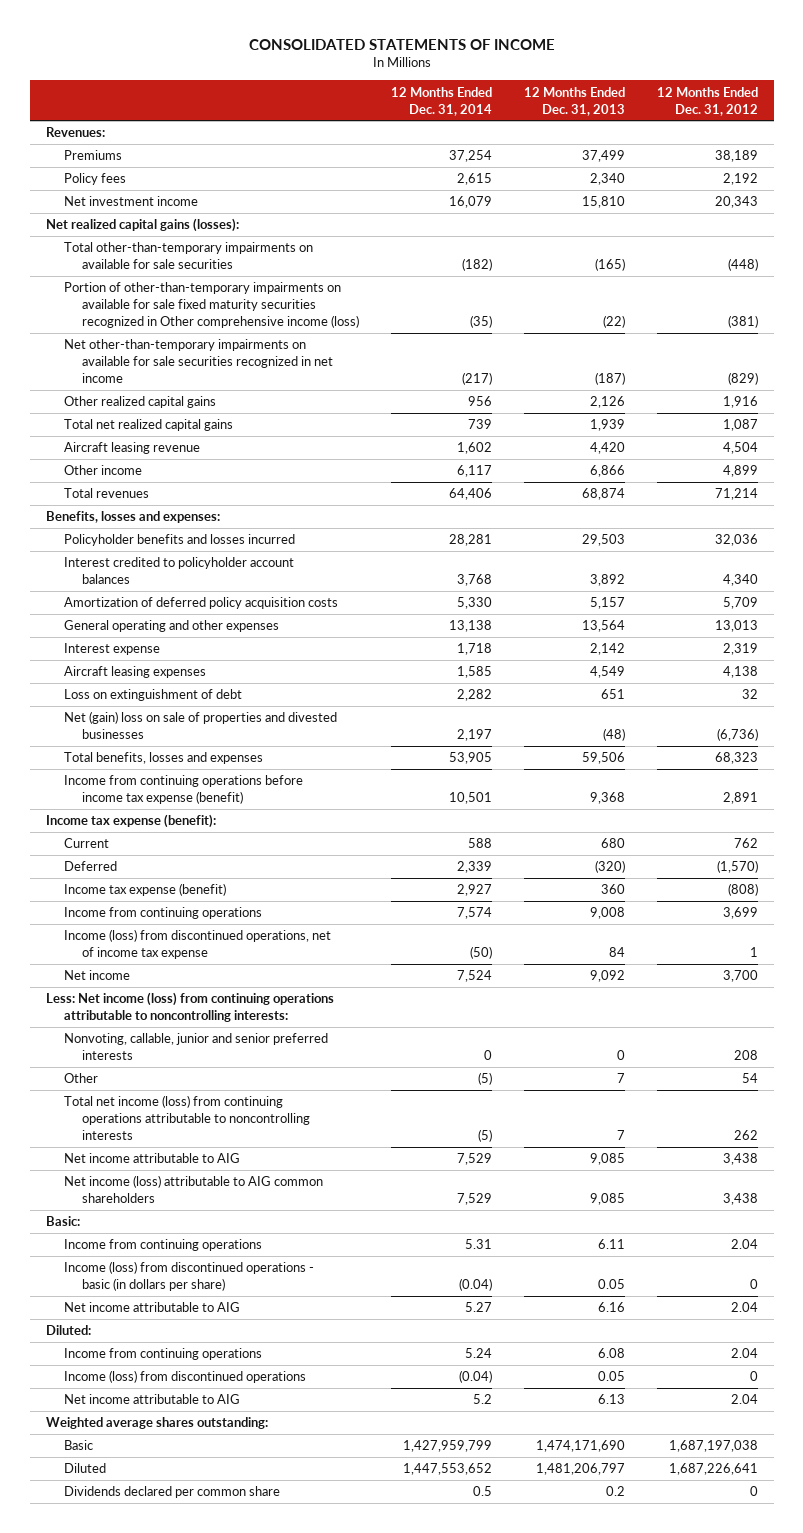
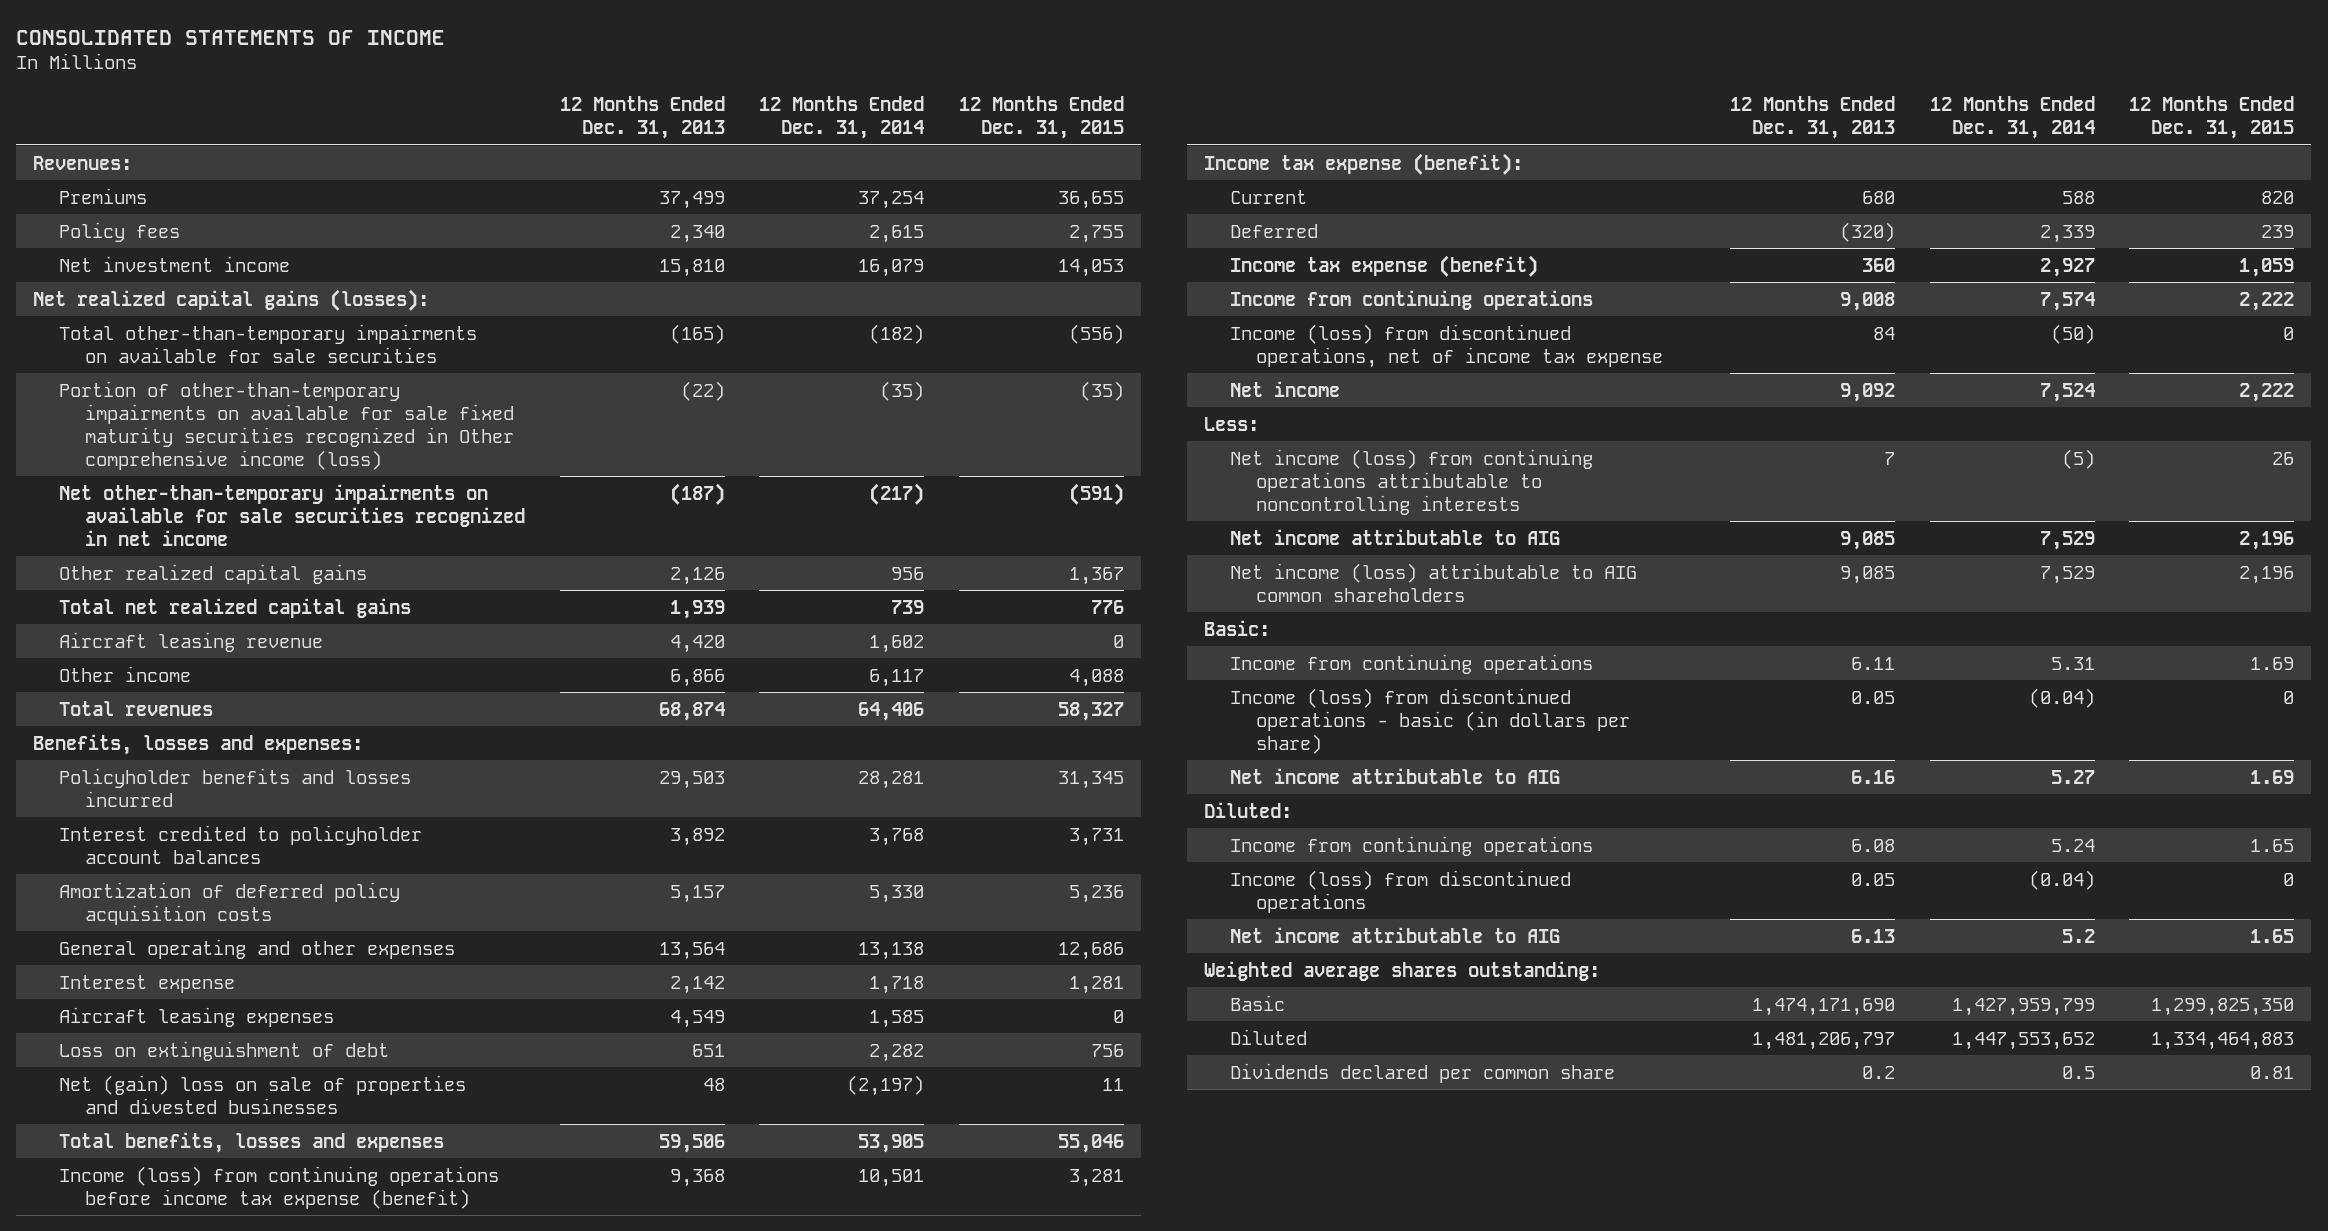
[656,86,758,116] 12 Months Ended Dec. 31, 2012 -> none
none -> [958,96,1124,140] 12 Months Ended Dec. 31, 2015
[456,729,492,742] 2,197 -> [847,1074,925,1096] (2,197)
[602,728,625,742] (48) -> [702,1077,725,1091] 48
[63,775,303,805] Income from continuing operations before income tax expense (benefit) -> [59,1165,500,1209] Income (loss) from continuing operations before income tax expense (benefit)
[45,992,334,1023] Less: Net income (loss) from continuing operations attributable to noncontrolling interests: -> none
[63,1033,328,1061] Nonvoting, callable, junior and senior preferred interests -> none
[63,1073,98,1084] Other -> none
none -> [1203,416,1259,431] Less:
[63,1095,310,1140] Total net income (loss) from continuing operations attributable to noncontrolling interests -> [1229,448,1593,515] Net income (loss) from continuing operations attributable to noncontrolling interests

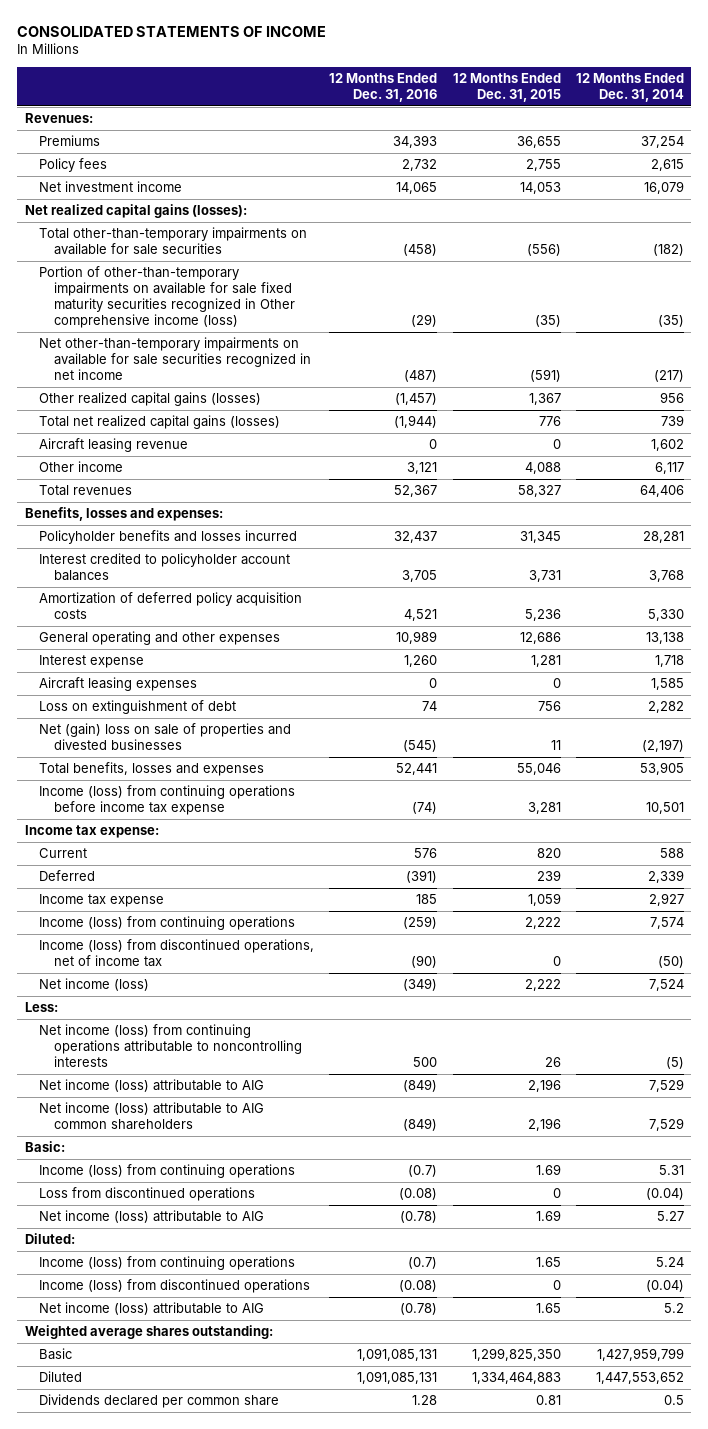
[559,96,725,140] 12 Months Ended Dec. 31, 2013 -> none
none -> [329,72,438,103] 12 Months Ended Dec. 31, 2016
[59,563,368,584] Other realized capital gains -> [39,391,262,406] Other realized capital gains (losses)
[59,597,412,618] Total net realized capital gains -> [39,414,281,429] Total net realized capital gains (losses)
[59,1165,500,1209] Income (loss) from continuing operations before income tax expense (benefit) -> [39,784,296,816] Income (loss) from continuing operations before income tax expense
[1203,152,1523,175] Income tax expense (benefit): -> [24,824,159,838] Income tax expense:
[1229,254,1538,277] Income tax expense (benefit) -> [39,893,165,907] Income tax expense
[1229,289,1593,310] Income from continuing operations -> [39,915,296,930] Income (loss) from continuing operations
[1229,323,1663,368] Income (loss) from discontinued operations, net of income tax expense -> [39,938,315,968] Income (loss) from discontinued operations, net of income tax
[1229,380,1340,397] Net income -> [39,977,150,991] Net income (loss)
[1229,528,1560,545] Net income attributable to AIG -> [39,1078,265,1092] Net income (loss) attributable to AIG
[1229,653,1593,674] Income from continuing operations -> [39,1163,296,1178] Income (loss) from continuing operations
[1229,687,1630,754] Income (loss) from discontinued operations - basic (in dollars per share) -> [39,1186,256,1201] Loss from discontinued operations
[1229,767,1560,784] Net income attributable to AIG -> [39,1209,265,1223] Net income (loss) attributable to AIG
[1229,835,1593,856] Income from continuing operations -> [39,1255,296,1270] Income (loss) from continuing operations
[1229,926,1560,943] Net income attributable to AIG -> [39,1301,265,1315] Net income (loss) attributable to AIG

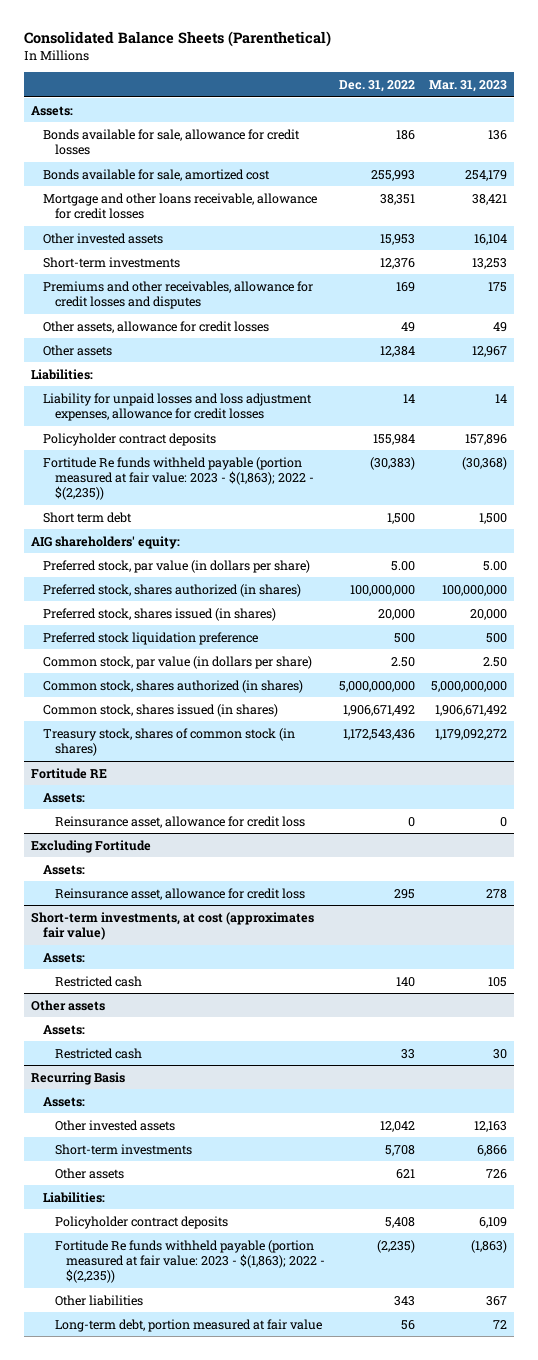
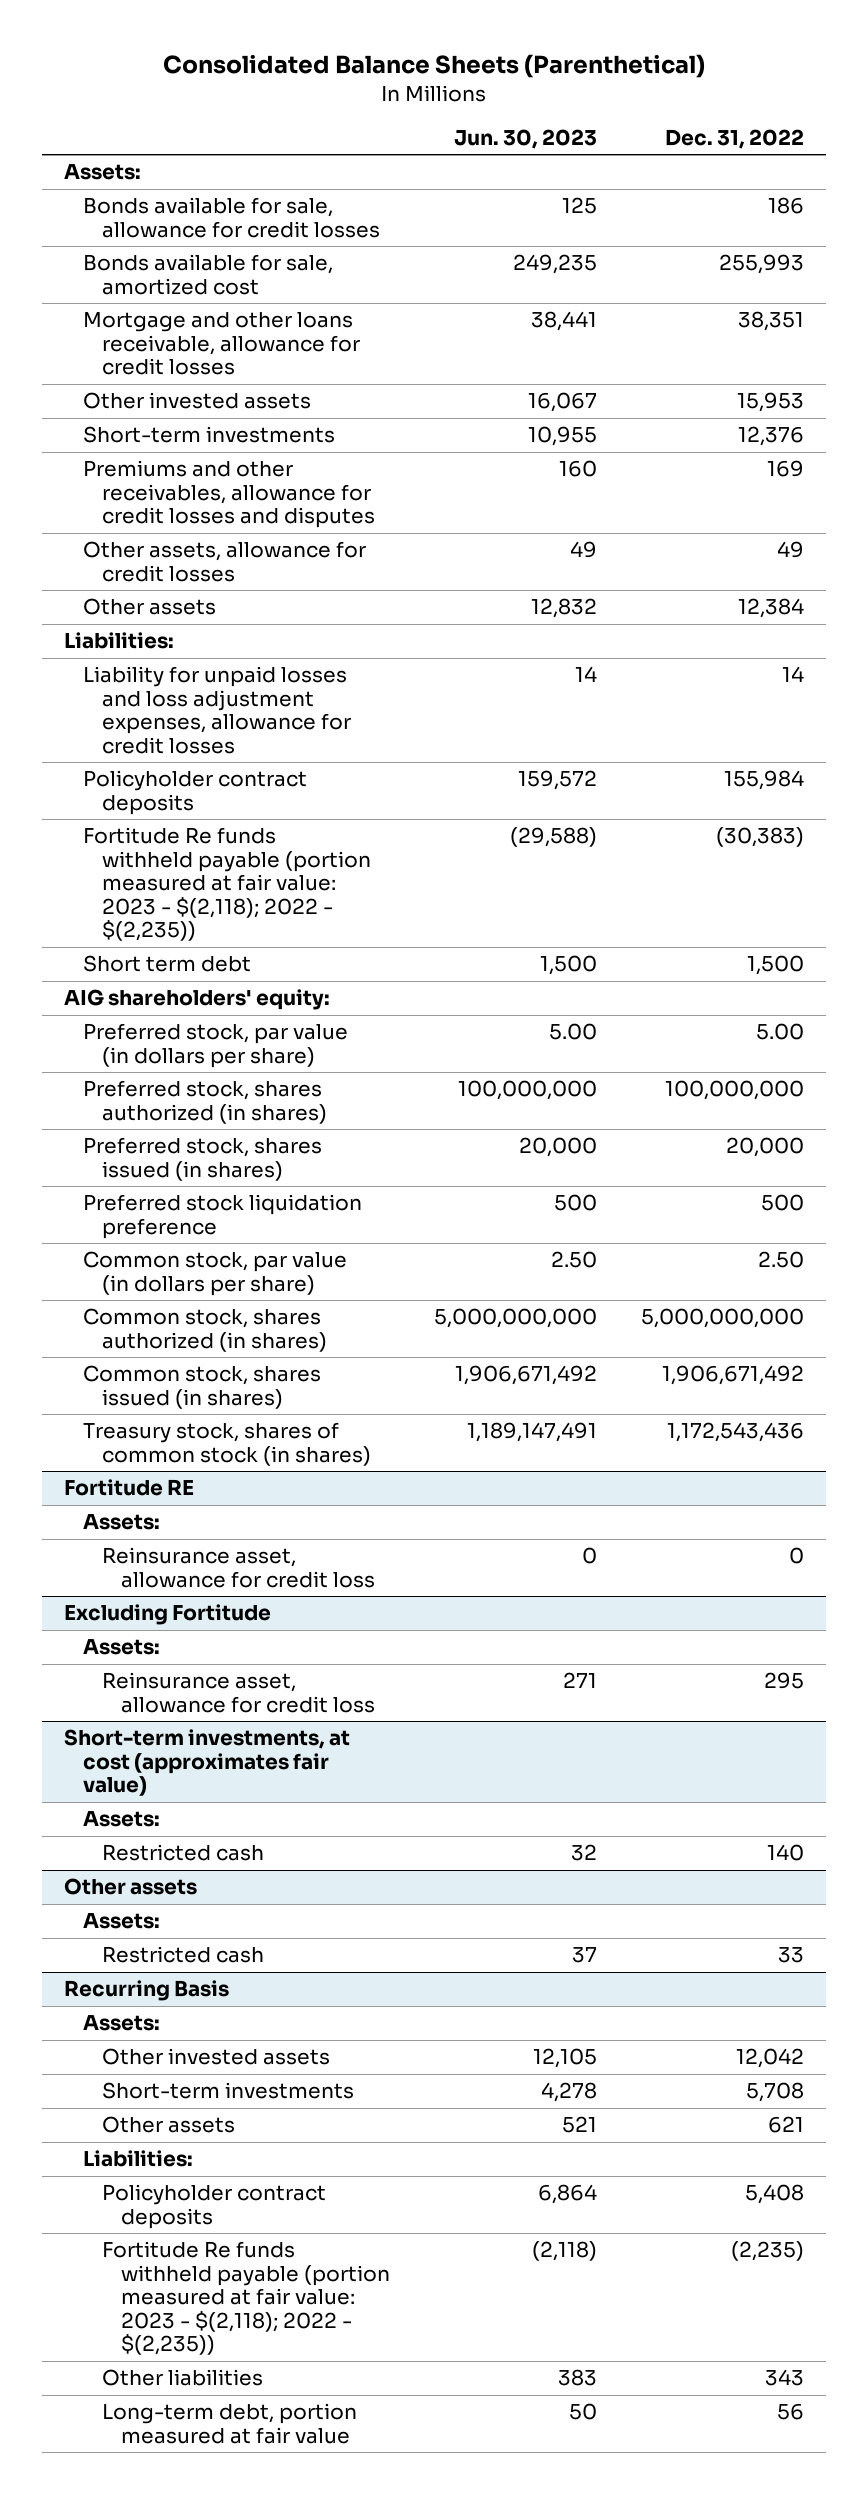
[429,79,508,92] Mar. 31, 2023 -> none
none -> [454,129,598,150] Jun. 30, 2023
[42,456,314,501] Fortitude Re funds withheld payable (portion measured at fair value: 2023 - $(1,863); 2022 - $(2,235)) -> [82,827,372,942] Fortitude Re funds withheld payable (portion measured at fair value: 2023 - $(2,118); 2022 - $(2,235))
[54,1239,326,1284] Fortitude Re funds withheld payable (portion measured at fair value: 2023 - $(1,863); 2022 - $(2,235)) -> [102,2241,391,2356] Fortitude Re funds withheld payable (portion measured at fair value: 2023 - $(2,118); 2022 - $(2,235))

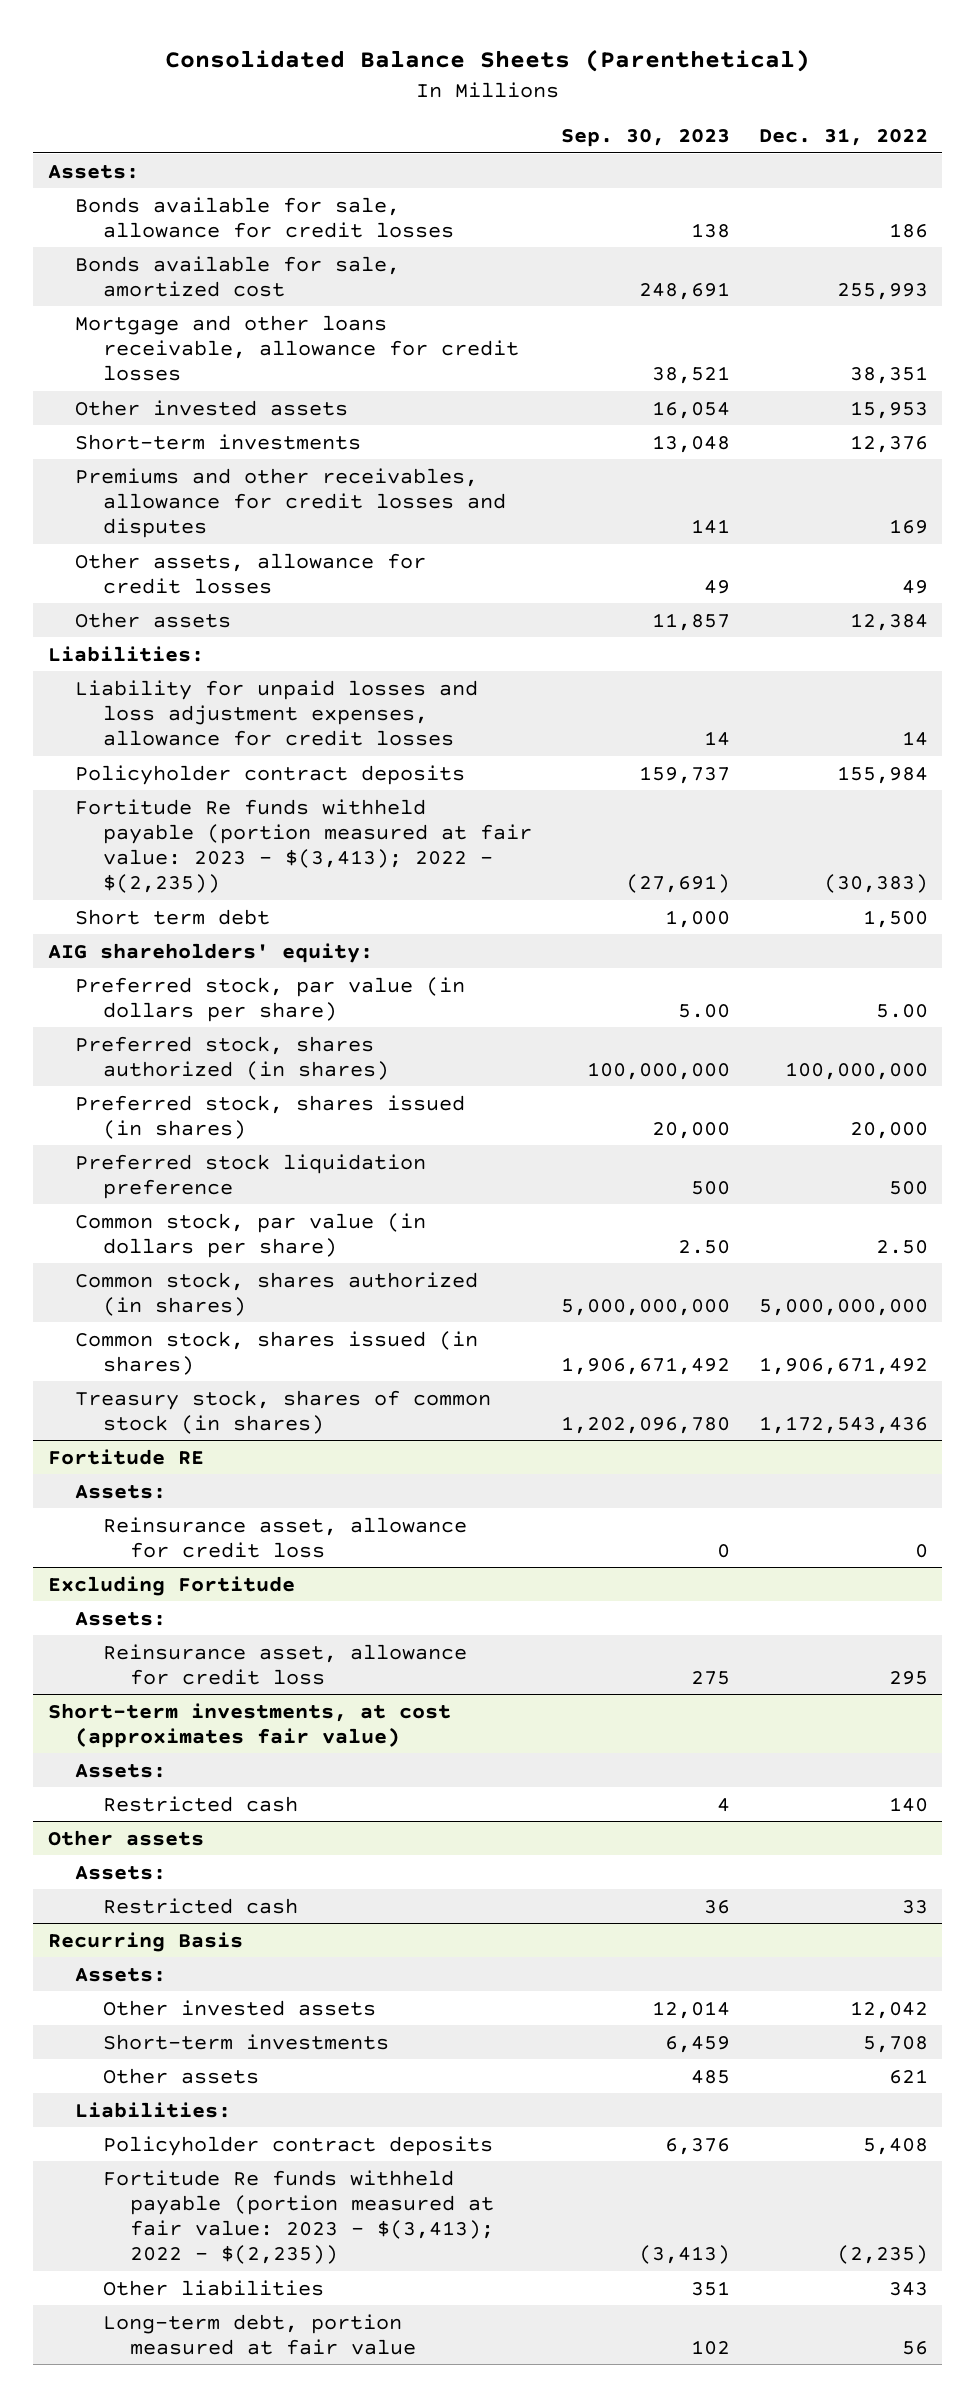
[454,129,598,150] Jun. 30, 2023 -> none
none -> [560,129,730,148] Sep. 30, 2023
[82,827,372,942] Fortitude Re funds withheld payable (portion measured at fair value: 2023 - $(2,118); 2022 - $(2,235)) -> [75,798,532,894] Fortitude Re funds withheld payable (portion measured at fair value: 2023 - $(3,413); 2022 - $(2,235))
[102,2241,391,2356] Fortitude Re funds withheld payable (portion measured at fair value: 2023 - $(2,118); 2022 - $(2,235)) -> [102,2169,494,2265] Fortitude Re funds withheld payable (portion measured at fair value: 2023 - $(3,413); 2022 - $(2,235))

